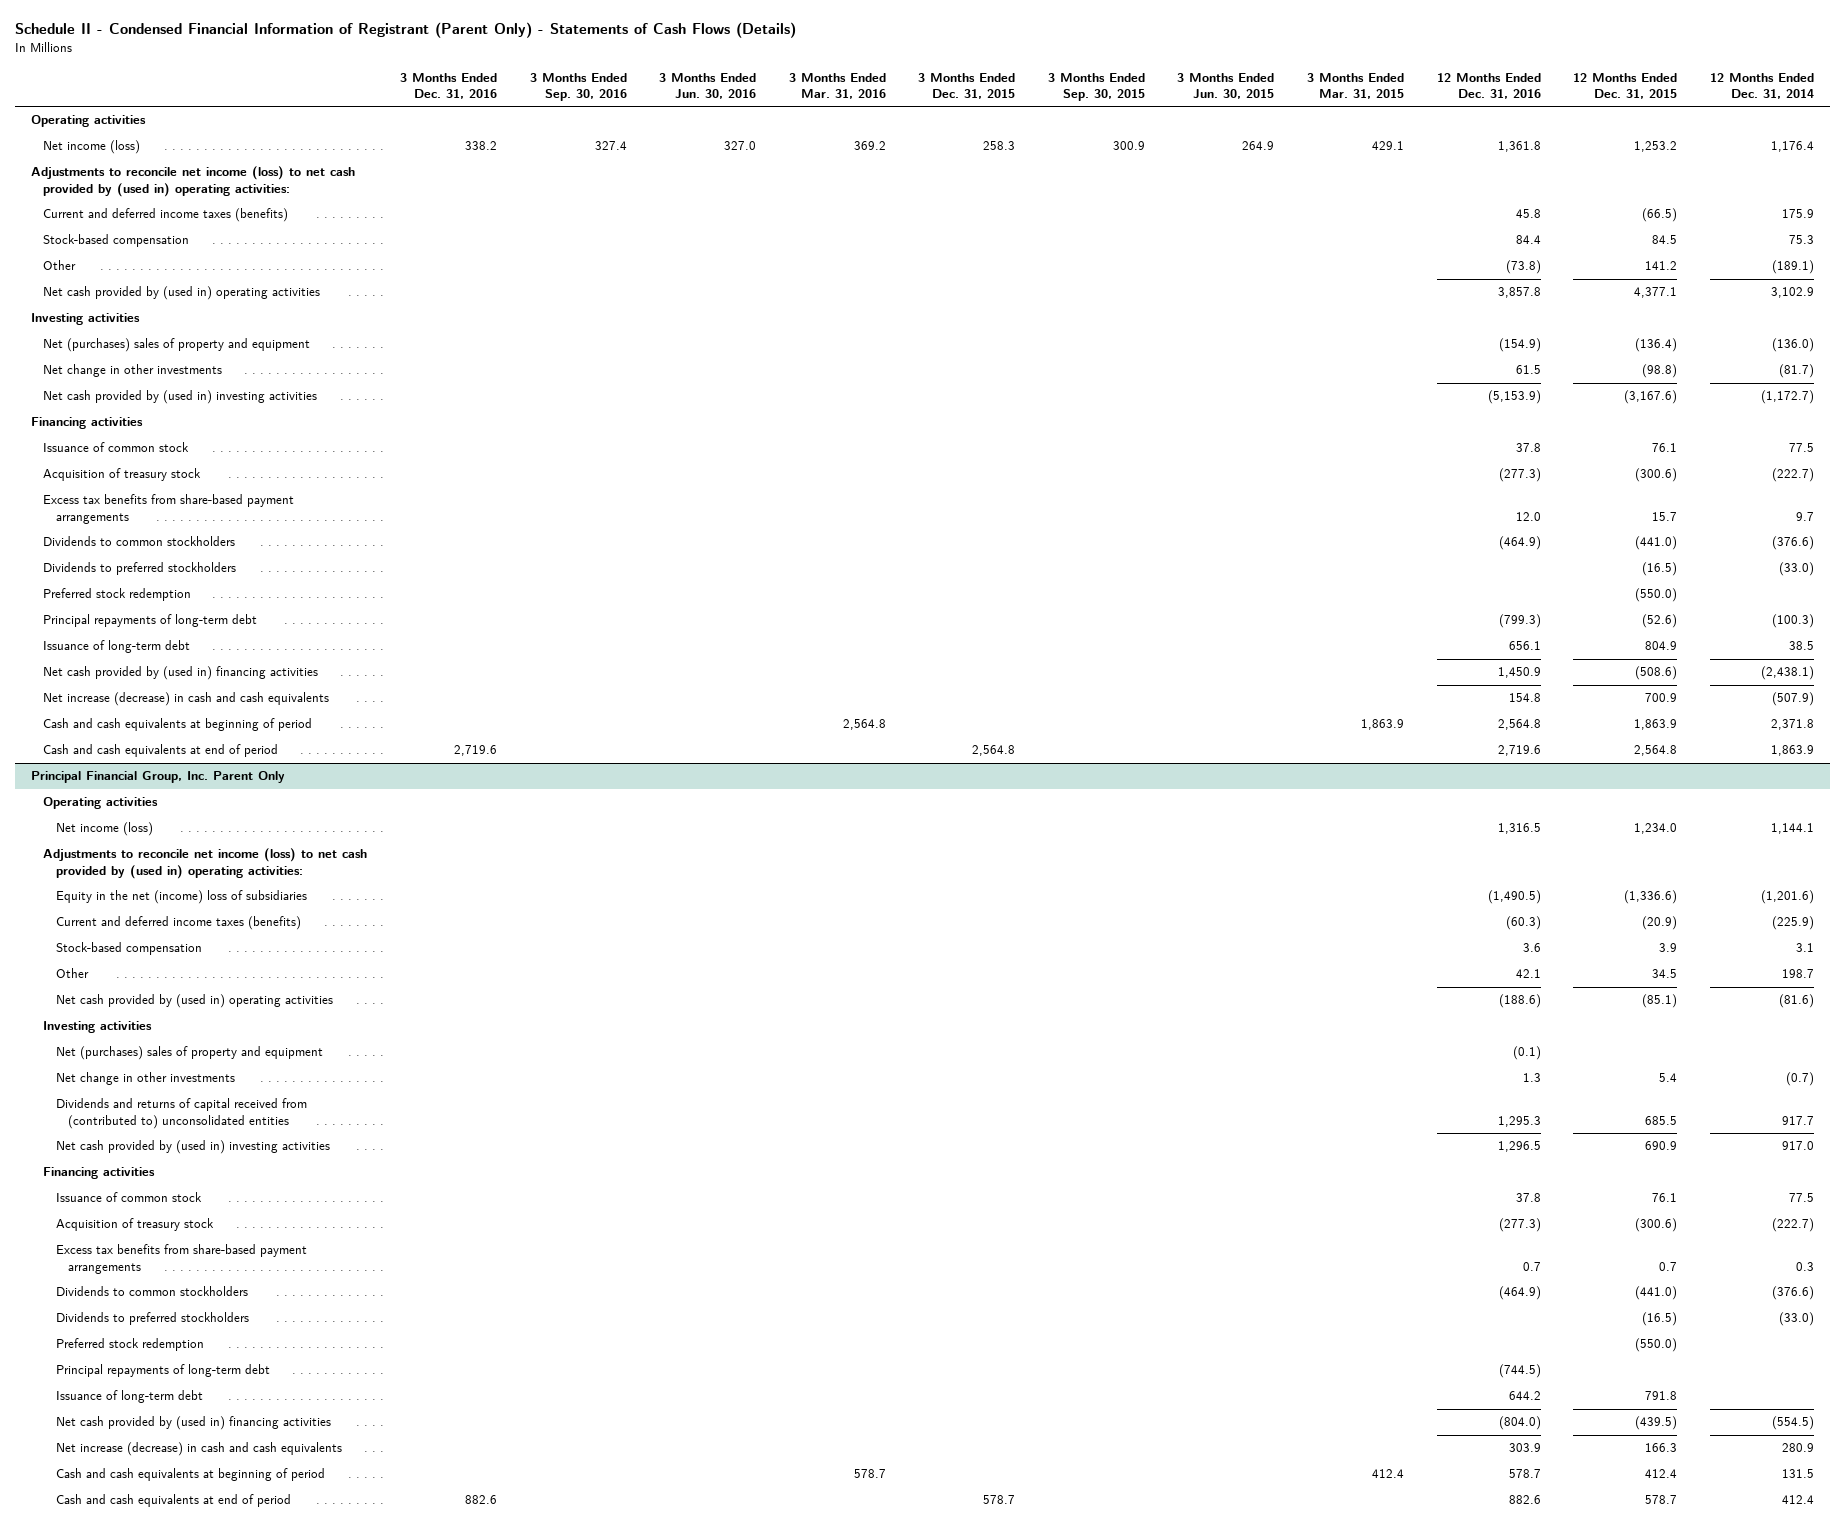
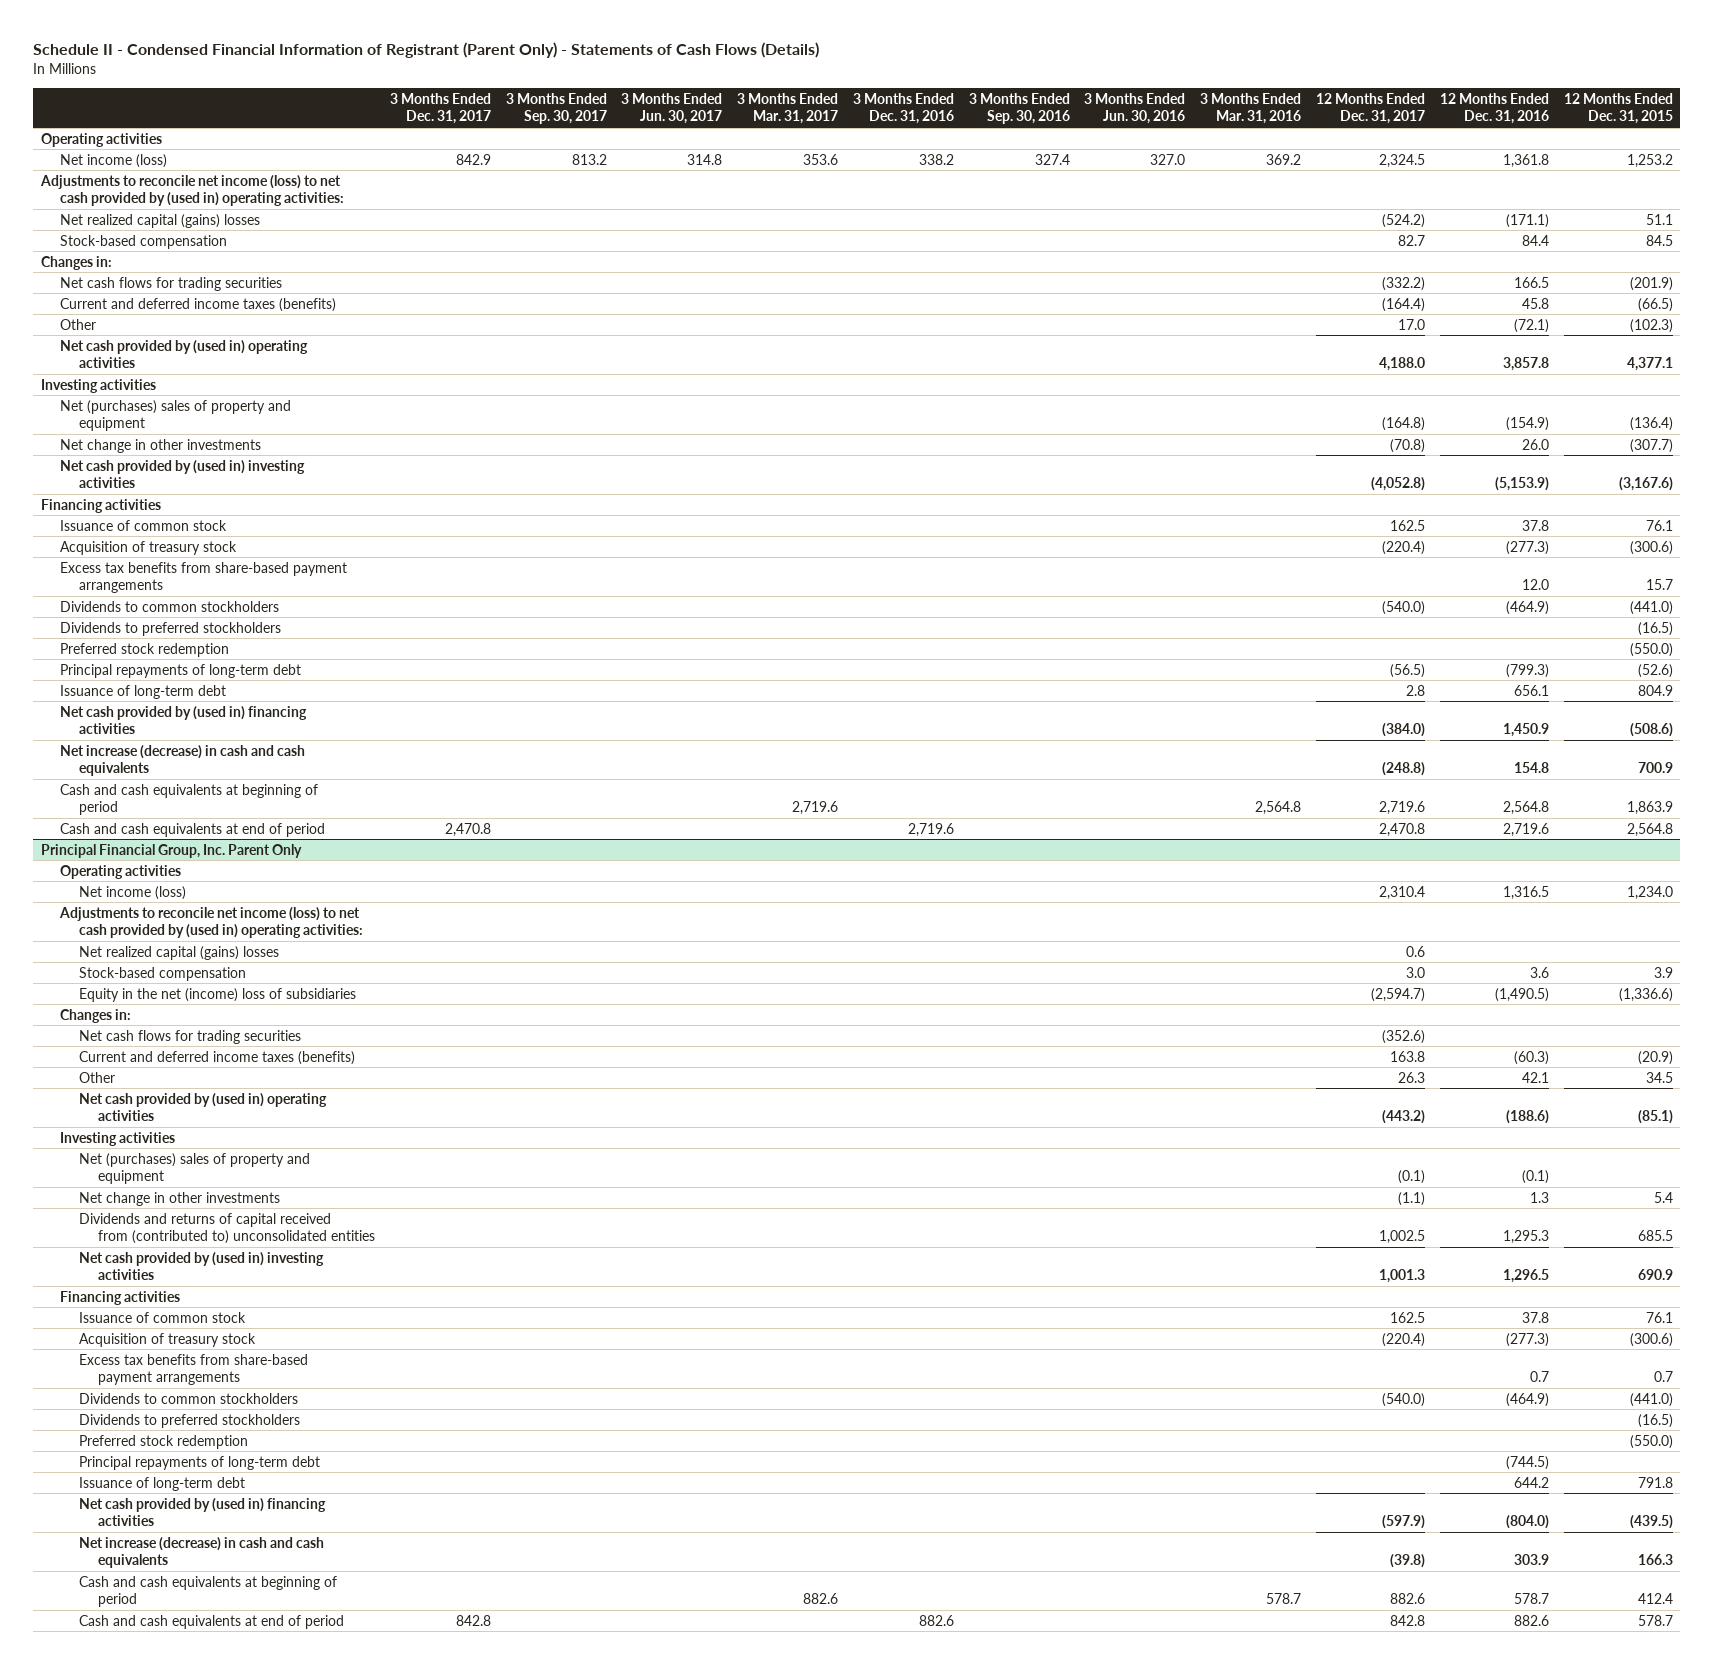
[918,72,1016,100] 3 Months Ended Dec. 31, 2015 -> none
[1047,72,1145,102] 3 Months Ended Sep. 30, 2015 -> none
[1177,72,1275,100] 3 Months Ended Jun. 30, 2015 -> none
[1306,72,1404,100] 3 Months Ended Mar. 31, 2015 -> none
[1709,72,1814,100] 12 Months Ended Dec. 31, 2014 -> none
none -> [389,92,491,125] 3 Months Ended Dec. 31, 2017
none -> [505,92,607,125] 3 Months Ended Sep. 30, 2017
none -> [621,92,723,125] 3 Months Ended Jun. 30, 2017
none -> [737,92,839,125] 3 Months Ended Mar. 31, 2017
none -> [1316,92,1426,125] 12 Months Ended Dec. 31, 2017
none -> [59,213,260,228] Net realized capital (gains) losses
none -> [40,255,112,270] Changes in:
none -> [59,276,282,291] Net cash flows for trading securities
[43,208,289,223] Current and deferred income taxes (benefits) -> [59,297,336,312] Current and deferred income taxes (benefits)
[1505,260,1541,275] (73.8) -> [1513,318,1549,333] (72.1)
[1645,261,1678,271] 141.2 -> [1629,318,1673,333] (102.3)
[1515,365,1541,375] 61.5 -> [1521,438,1549,450] 26.0
[1642,364,1678,379] (98.8) -> [1629,438,1673,453] (307.7)
none -> [78,945,279,960] Net realized capital (gains) losses
[55,942,202,956] Stock-based compensation -> [78,966,246,981] Stock-based compensation
none -> [59,1008,131,1023] Changes in:
none -> [78,1029,301,1044] Net cash flows for trading securities

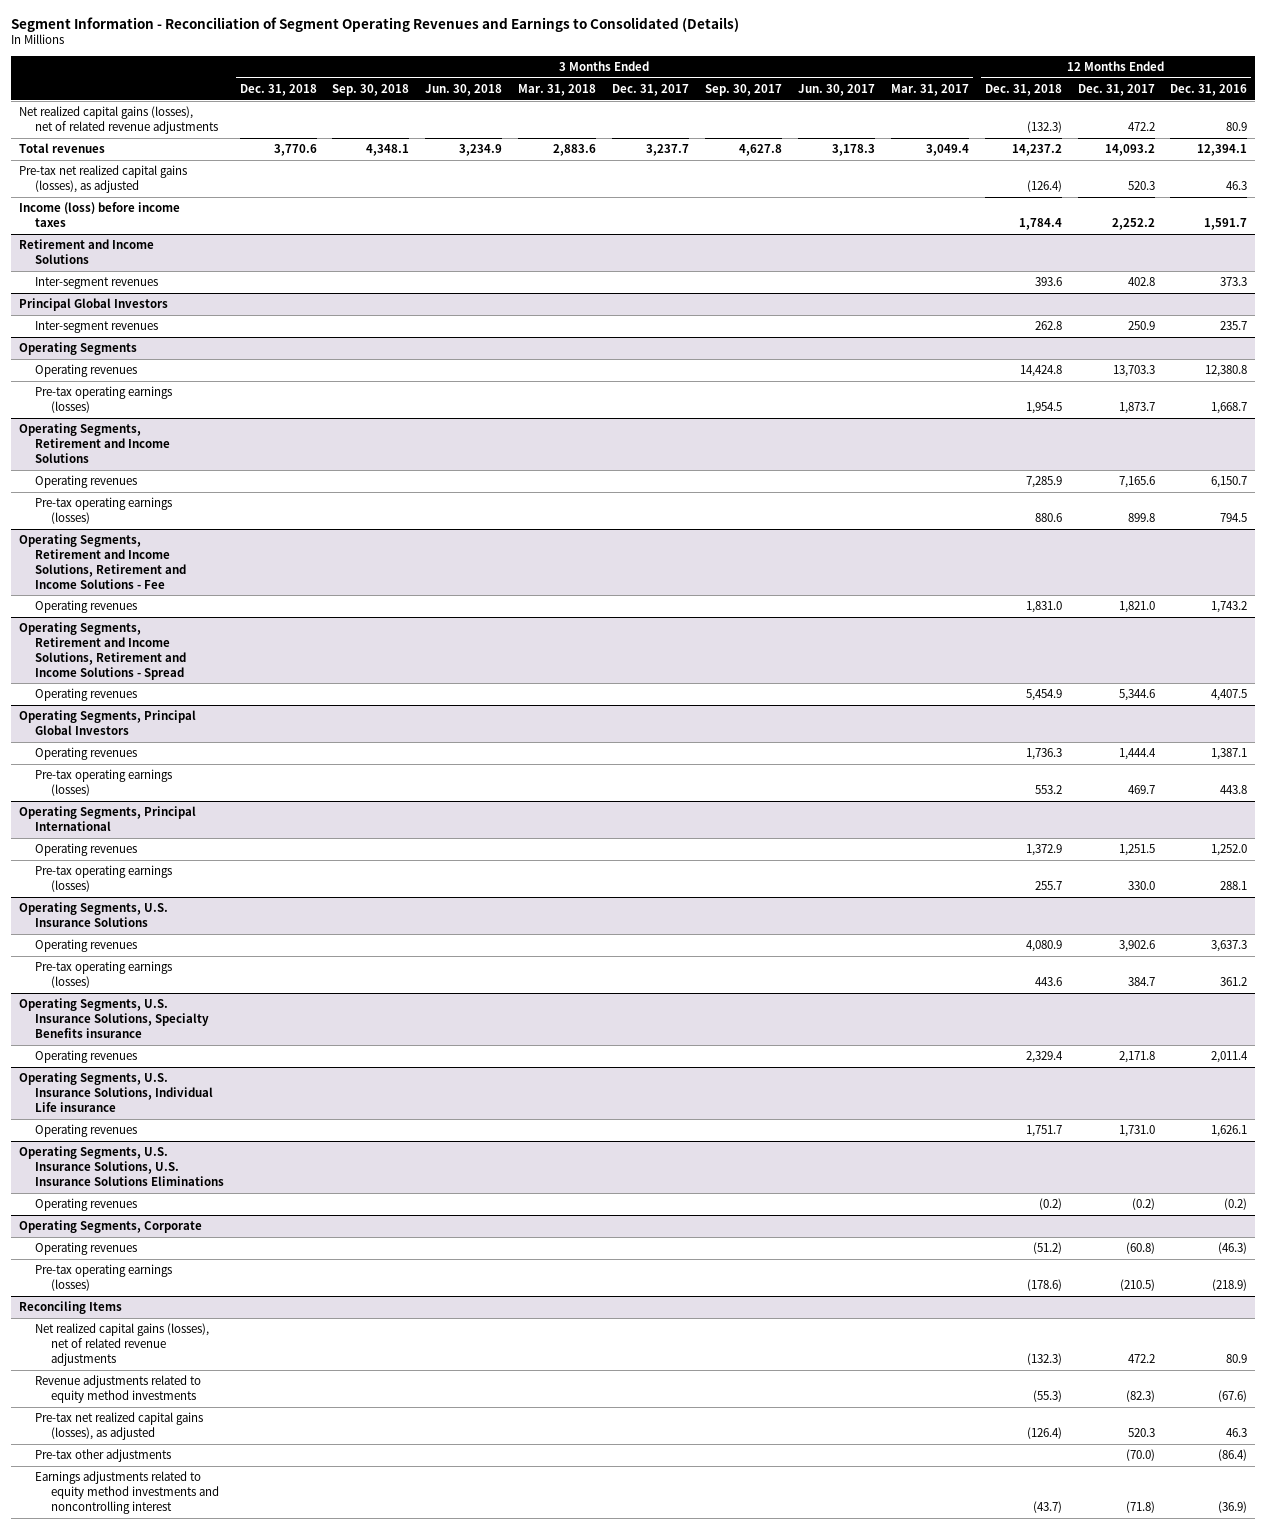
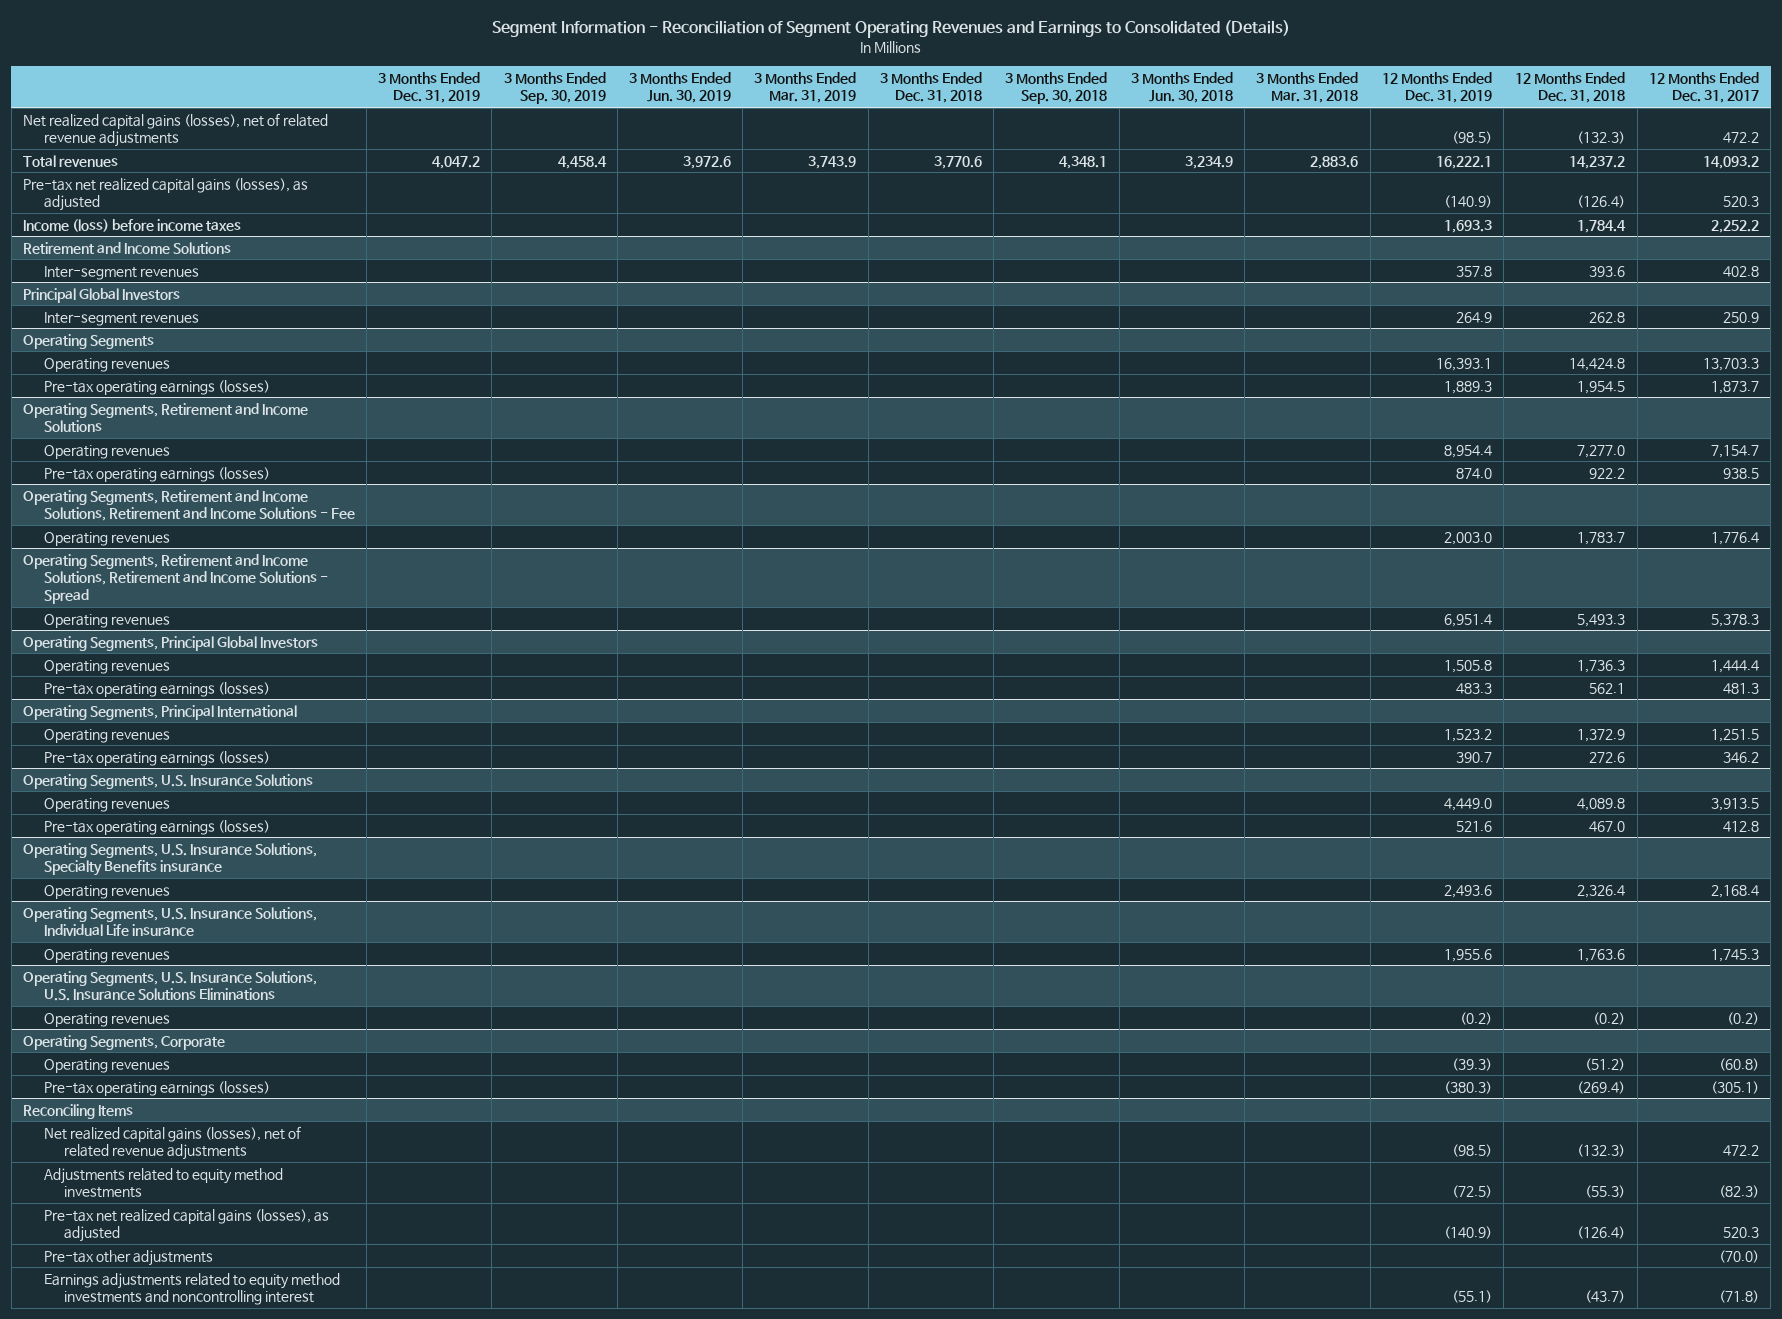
[612,84,690,97] Dec. 31, 2017 -> none
[704,84,782,97] Sep. 30, 2017 -> none
[797,84,875,97] Jun. 30, 2017 -> none
[890,84,969,97] Mar. 31, 2017 -> none
[1170,84,1248,97] Dec. 31, 2016 -> none
none -> [378,71,481,104] 3 Months Ended Dec. 31, 2019
none -> [503,71,606,105] 3 Months Ended Sep. 30, 2019
none -> [628,71,731,104] 3 Months Ended Jun. 30, 2019
none -> [754,71,857,104] 3 Months Ended Mar. 31, 2019
none -> [1381,71,1492,104] 12 Months Ended Dec. 31, 2019
[1025,476,1062,489] 7,285.9 -> [1577,444,1626,458] 7,277.0
[1118,476,1155,489] 7,165.6 -> [1710,444,1759,458] 7,154.7
[1034,513,1062,523] 880.6 -> [1589,467,1626,479] 922.2
[1127,513,1155,523] 899.8 -> [1722,467,1759,479] 938.5
[1025,601,1062,614] 1,831.0 -> [1577,531,1626,545] 1,783.7
[1118,601,1155,614] 1,821.0 -> [1710,531,1759,545] 1,776.4
[1025,689,1062,702] 5,454.9 -> [1577,613,1626,627] 5,493.3
[1118,689,1155,702] 5,344.6 -> [1710,613,1759,627] 5,378.3
[1034,785,1062,795] 553.2 -> [1589,682,1626,694] 562.1
[1127,785,1155,795] 469.7 -> [1722,682,1759,694] 481.3
[1034,881,1062,891] 255.7 -> [1589,751,1626,763] 272.6
[1127,881,1155,891] 330.0 -> [1722,751,1759,763] 346.2
[1025,940,1062,953] 4,080.9 -> [1577,797,1626,811] 4,089.8
[1118,940,1155,953] 3,902.6 -> [1710,797,1759,811] 3,913.5
[1034,977,1062,987] 443.6 -> [1589,820,1626,832] 467.0
[1127,977,1155,987] 384.7 -> [1722,820,1759,832] 412.8
[1025,1051,1063,1064] 2,329.4 -> [1577,884,1626,898] 2,326.4
[1118,1051,1155,1064] 2,171.8 -> [1710,884,1759,898] 2,168.4
[1025,1125,1062,1138] 1,751.7 -> [1577,948,1626,962] 1,763.6
[1118,1125,1155,1138] 1,731.0 -> [1710,948,1759,962] 1,745.3
[1026,1279,1062,1292] (178.6) -> [1577,1080,1626,1094] (269.4)
[1119,1279,1155,1292] (210.5) -> [1710,1080,1759,1094] (305.1)
[34,1375,201,1404] Revenue adjustments related to equity method investments -> [43,1167,283,1199] Adjustments related to equity method investments

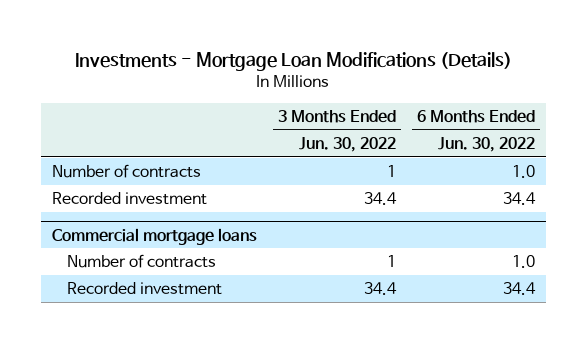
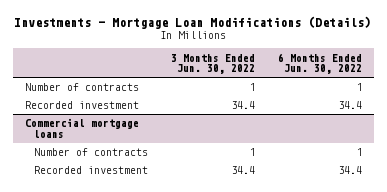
[511,165,535,179] 1.0 -> [356,83,363,92] 1
[511,255,535,269] 1.0 -> [356,148,363,157] 1

